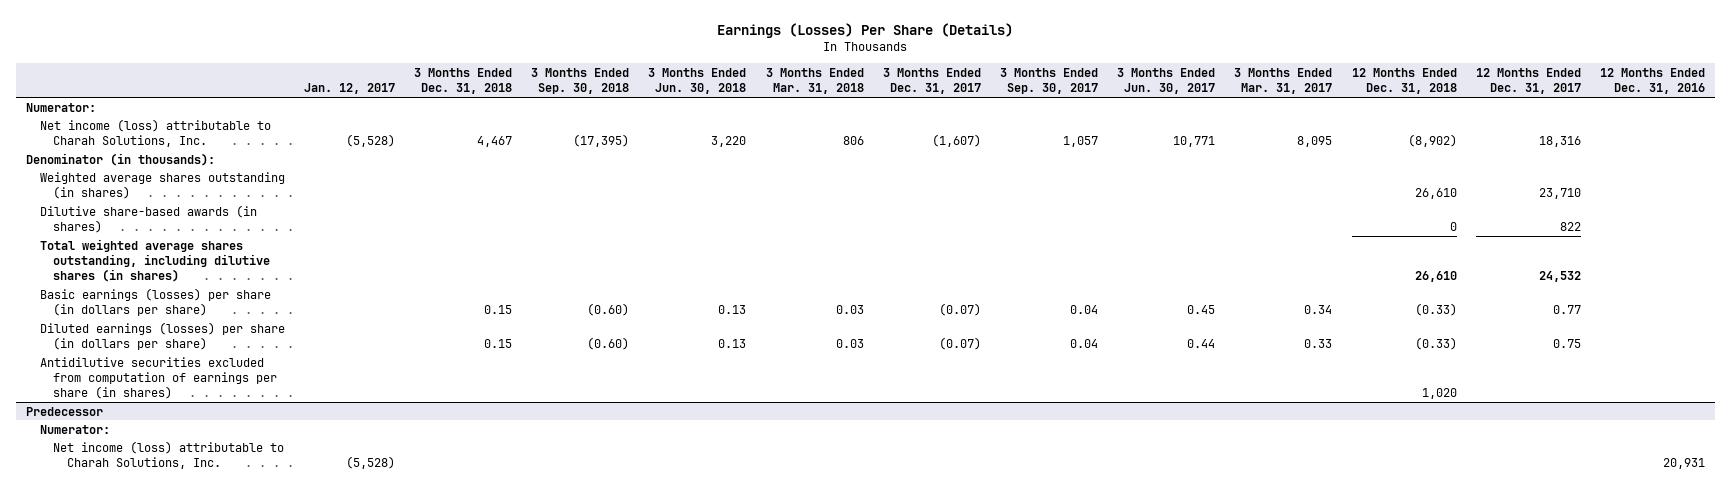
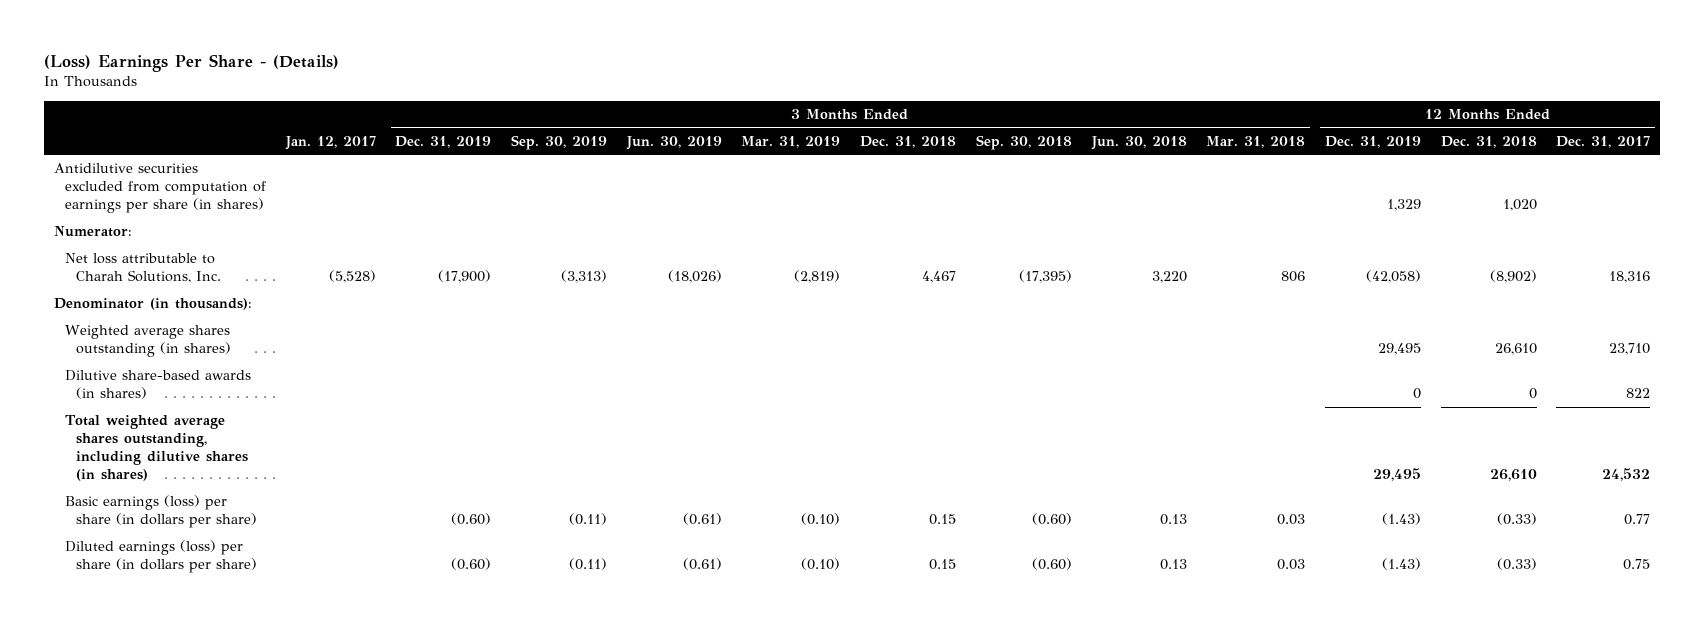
[717,22,1014,38] Earnings (Losses) Per Share (Details) -> [44,53,340,72] (Loss) Earnings Per Share - (Details)
[882,67,981,95] 3 Months Ended Dec. 31, 2017 -> none
[1000,67,1099,95] 3 Months Ended Sep. 30, 2017 -> none
[1117,67,1216,95] 3 Months Ended Jun. 30, 2017 -> none
[1234,67,1333,95] 3 Months Ended Mar. 31, 2017 -> none
[1600,67,1706,95] 12 Months Ended Dec. 31, 2016 -> none
none -> [395,135,492,148] Dec. 31, 2019
none -> [511,134,608,150] Sep. 30, 2019
none -> [625,135,722,150] Jun. 30, 2019
none -> [741,135,841,148] Mar. 31, 2019
none -> [1324,135,1421,148] Dec. 31, 2019
[39,356,278,400] Antidilutive securities excluded from computation of earnings per share (in shares) -> [54,163,267,214] Antidilutive securities excluded from computation of earnings per share (in shares)
[39,118,271,147] Net income (loss) attributable to Charah Solutions, Inc. -> [65,253,222,284] Net loss attributable to Charah Solutions, Inc.
[25,406,103,416] Predecessor -> none
[39,424,110,434] Numerator: -> none
[53,440,285,469] Net income (loss) attributable to Charah Solutions, Inc. -> none
[39,287,271,316] Basic earnings (losses) per share (in dollars per share) -> [65,495,258,529] Basic earnings (loss) per share (in dollars per share)
[39,321,285,350] Diluted earnings (losses) per share (in dollars per share) -> [65,540,258,574] Diluted earnings (loss) per share (in dollars per share)

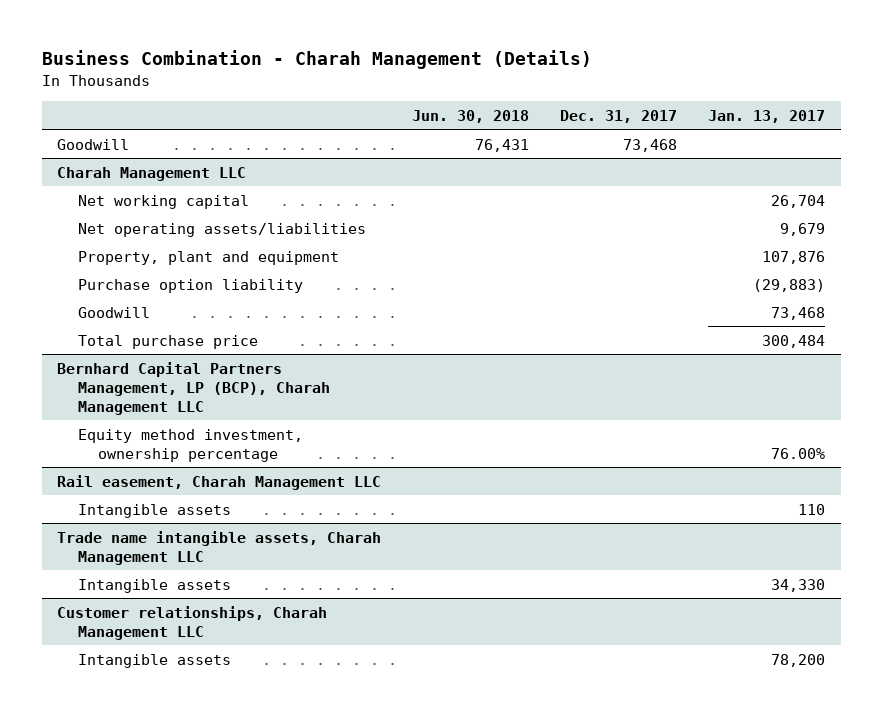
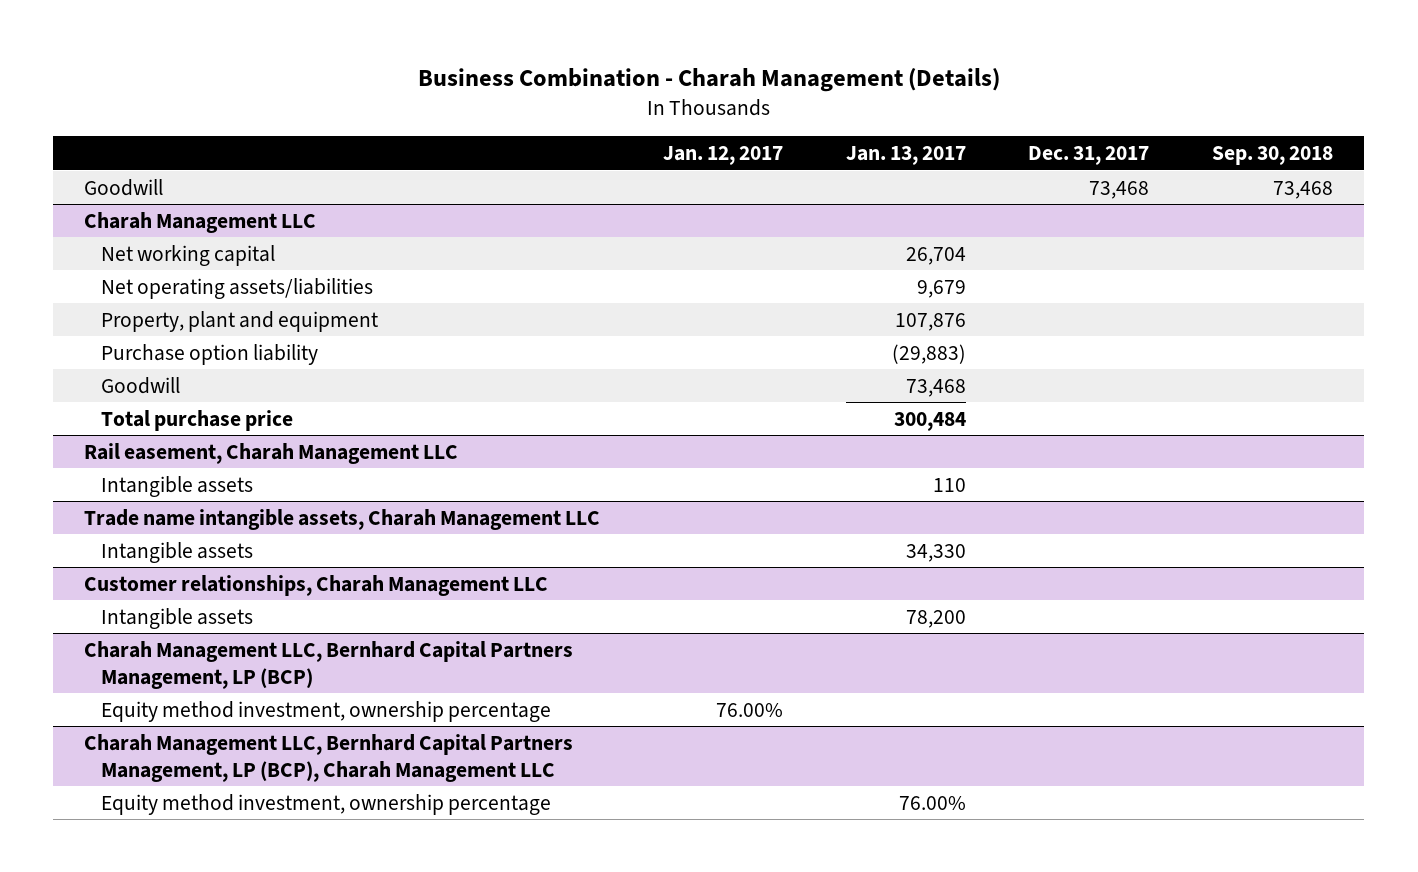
[412,109,530,123] Jun. 30, 2018 -> none
none -> [663,146,784,166] Jan. 12, 2017
none -> [1212,146,1334,166] Sep. 30, 2018
[57,361,330,415] Bernhard Capital Partners Management, LP (BCP), Charah Management LLC -> none
[77,428,303,462] Equity method investment, ownership percentage -> none
none -> [84,640,574,689] Charah Management LLC, Bernhard Capital Partners Management, LP (BCP)
none -> [100,700,551,722] Equity method investment, ownership percentage
none -> [84,733,574,782] Charah Management LLC, Bernhard Capital Partners Management, LP (BCP), Charah Management LLC
none -> [100,793,551,815] Equity method investment, ownership percentage

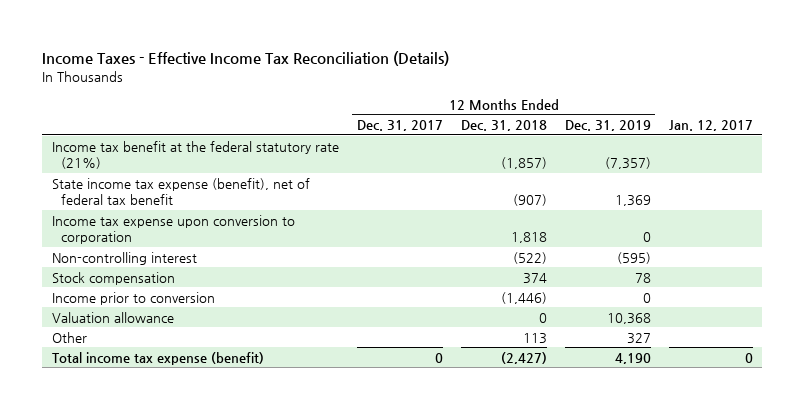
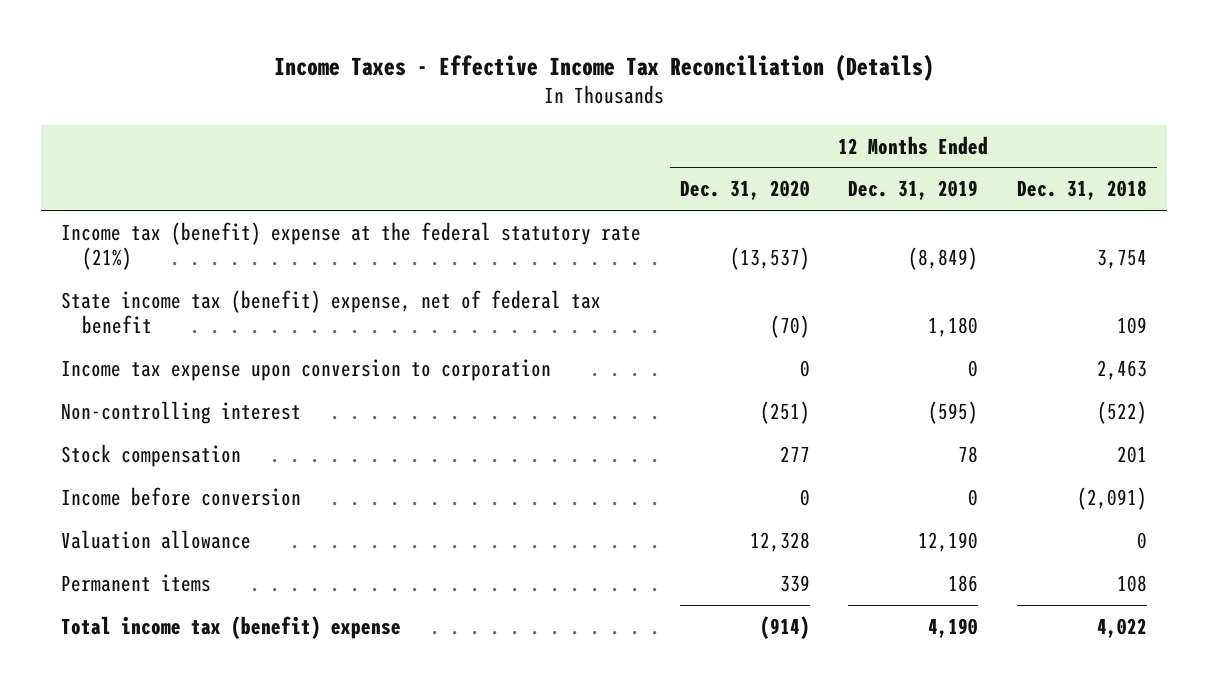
[356,120,443,132] Dec. 31, 2017 -> none
[668,120,753,132] Jan. 12, 2017 -> none
none -> [679,180,810,201] Dec. 31, 2020
[51,140,339,170] Income tax benefit at the federal statutory rate (21%) -> [60,221,641,271] Income tax (benefit) expense at the federal statutory rate (21%)
[500,157,547,170] (1,857) -> [1097,249,1148,270] 3,754
[604,157,651,170] (7,357) -> [908,247,979,271] (8,849)
[51,177,310,206] State income tax expense (benefit), net of federal tax benefit -> [60,289,601,335] State income tax (benefit) expense, net of federal tax benefit
[512,194,547,207] (907) -> [1117,317,1148,335] 109
[614,195,651,207] 1,369 -> [928,317,979,338] 1,180
[510,232,547,244] 1,818 -> [1097,359,1148,380] 2,463
[51,291,215,305] Income prior to conversion -> none
[51,331,87,343] Other -> none
[522,272,547,284] 374 -> [1117,445,1148,463] 201
none -> [60,486,301,506] Income before conversion
[606,312,651,324] 10,368 -> [918,531,979,552] 12,190
none -> [60,573,211,592] Permanent items
[51,351,264,365] Total income tax expense (benefit) -> [60,615,401,639] Total income tax (benefit) expense
[500,351,547,364] (2,427) -> [1097,617,1148,638] 4,022

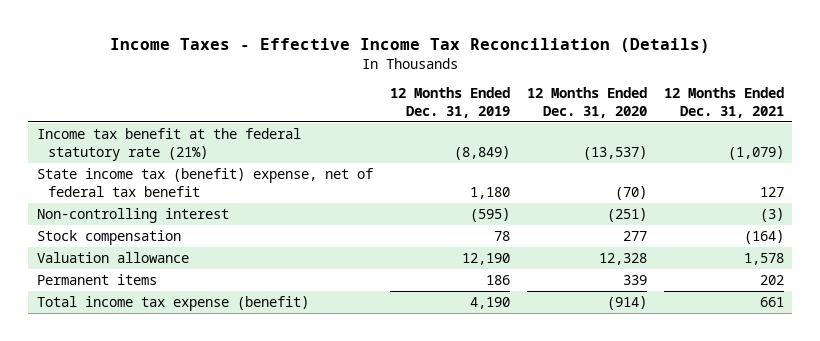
[1017,180,1148,201] Dec. 31, 2018 -> none
none -> [663,87,784,119] 12 Months Ended Dec. 31, 2021
[60,221,641,271] Income tax (benefit) expense at the federal statutory rate (21%) -> [36,127,301,161] Income tax benefit at the federal statutory rate (21%)
[60,358,551,381] Income tax expense upon conversion to corporation -> none
[60,486,301,506] Income before conversion -> none
[60,615,401,639] Total income tax (benefit) expense -> [36,295,309,311] Total income tax expense (benefit)

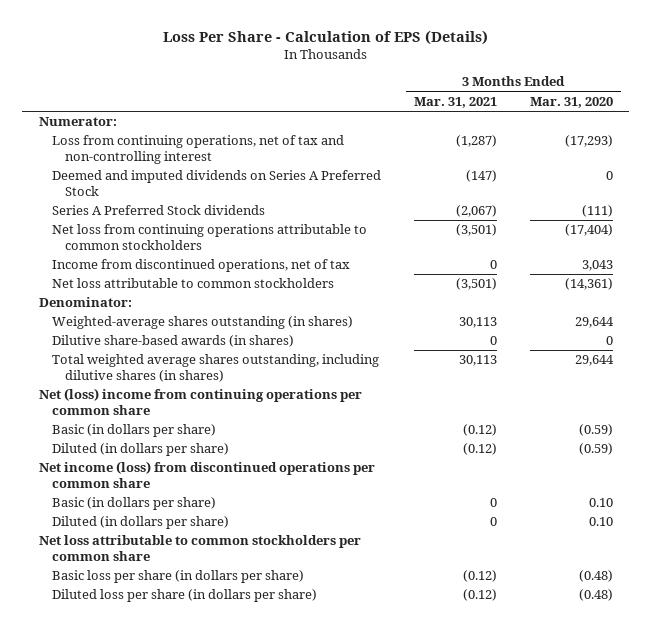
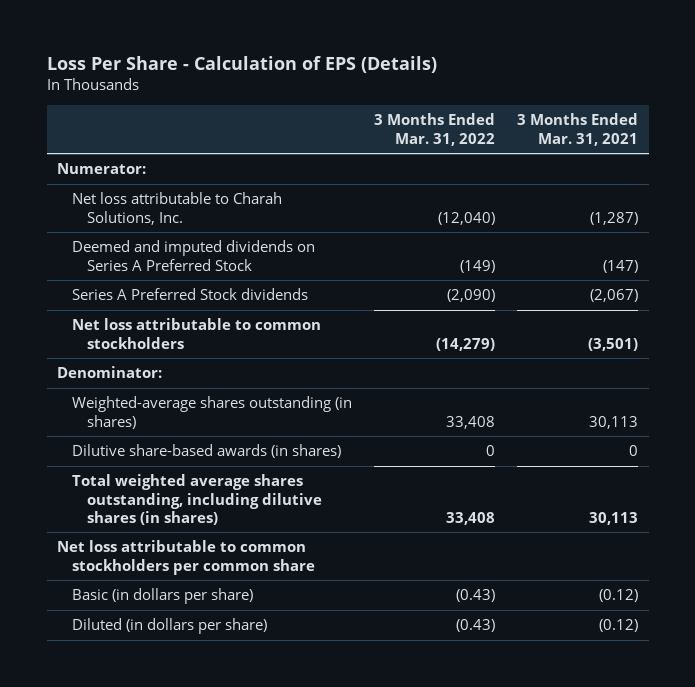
[529,96,613,108] Mar. 31, 2020 -> none
none -> [374,113,496,146] 3 Months Ended Mar. 31, 2022
[51,135,344,164] Loss from continuing operations, net of tax and non-controlling interest -> [72,192,283,225] Net loss attributable to Charah Solutions, Inc.
[51,224,367,250] Net loss from continuing operations attributable to common stockholders -> none
[51,259,350,273] Income from discontinued operations, net of tax -> none
[38,388,362,415] Net (loss) income from continuing operations per common share -> none
[38,535,361,561] Net loss attributable to common stockholders per common share -> [57,540,316,575] Net loss attributable to common stockholders per common share
[38,461,375,488] Net income (loss) from discontinued operations per common share -> none
[51,497,216,511] Basic (in dollars per share) -> none
[51,516,229,530] Diluted (in dollars per share) -> none
[51,570,304,584] Basic loss per share (in dollars per share) -> none
[51,589,317,603] Diluted loss per share (in dollars per share) -> none

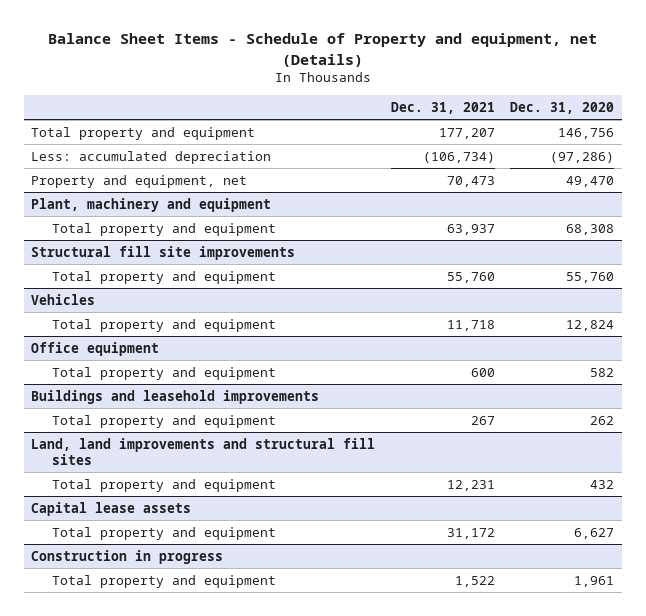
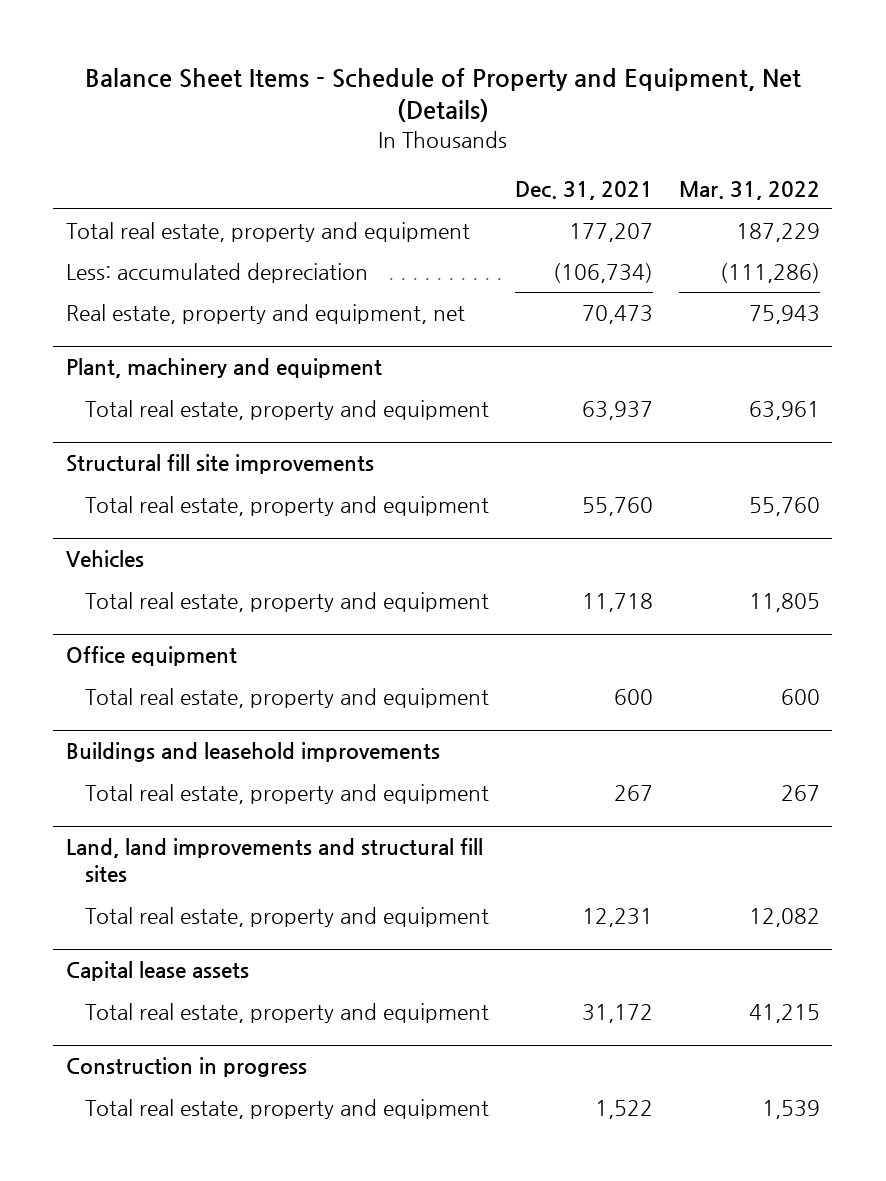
[47,33,597,67] Balance Sheet Items - Schedule of Property and equipment, net (Details) -> [84,67,801,123] Balance Sheet Items - Schedule of Property and Equipment, Net (Details)
[510,102,615,115] Dec. 31, 2020 -> none
none -> [678,180,820,200] Mar. 31, 2022
[31,126,256,140] Total property and equipment -> [66,221,471,242] Total real estate, property and equipment
[31,174,248,188] Property and equipment, net -> [66,303,466,324] Real estate, property and equipment, net
[52,222,277,236] Total property and equipment -> [85,399,490,420] Total real estate, property and equipment
[52,270,277,284] Total property and equipment -> [85,495,490,516] Total real estate, property and equipment
[52,318,277,332] Total property and equipment -> [85,591,490,612] Total real estate, property and equipment
[52,366,277,380] Total property and equipment -> [85,687,490,708] Total real estate, property and equipment
[52,414,277,428] Total property and equipment -> [85,783,490,804] Total real estate, property and equipment
[52,478,277,492] Total property and equipment -> [85,906,490,927] Total real estate, property and equipment
[52,526,277,540] Total property and equipment -> [85,1002,490,1023] Total real estate, property and equipment
[52,574,277,588] Total property and equipment -> [85,1098,490,1119] Total real estate, property and equipment

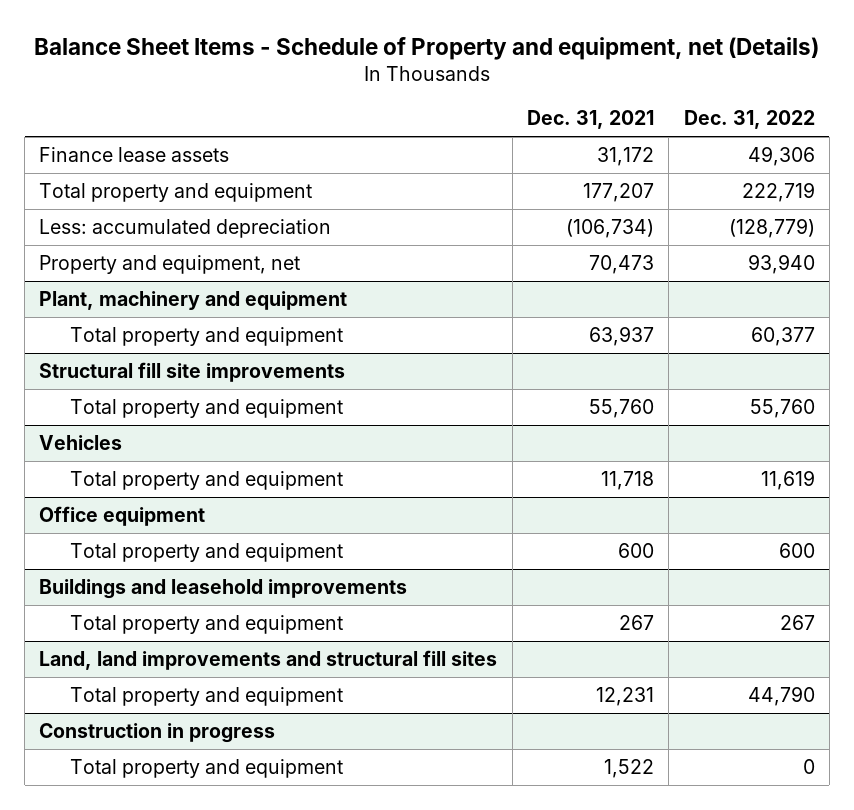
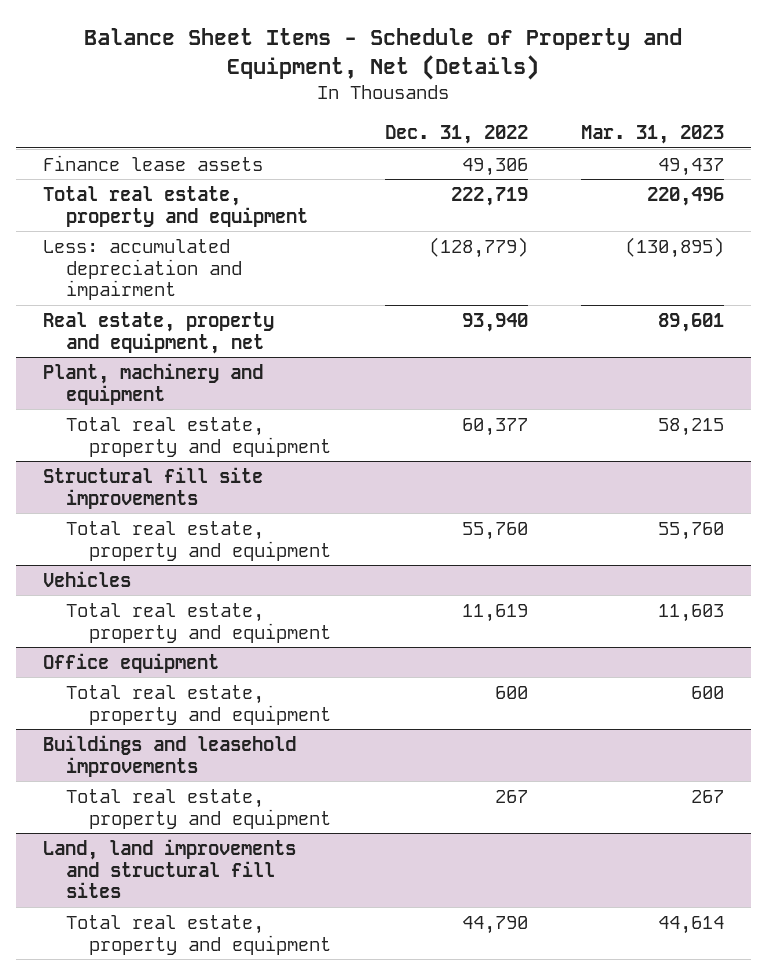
[33,36,819,60] Balance Sheet Items - Schedule of Property and equipment, net (Details) -> [84,27,683,80] Balance Sheet Items - Schedule of Property and Equipment, Net (Details)
[526,110,654,130] Dec. 31, 2021 -> none
none -> [581,125,725,145] Mar. 31, 2023
[39,182,313,202] Total property and equipment -> [42,185,308,227] Total real estate, property and equipment
[39,218,332,238] Less: accumulated depreciation -> [42,238,242,301] Less: accumulated depreciation and impairment
[39,254,301,274] Property and equipment, net -> [42,311,274,354] Real estate, property and equipment, net
[69,326,343,346] Total property and equipment -> [65,416,331,457] Total real estate, property and equipment
[69,398,343,418] Total property and equipment -> [65,520,331,561] Total real estate, property and equipment
[69,470,343,490] Total property and equipment -> [65,602,331,643] Total real estate, property and equipment
[69,542,343,562] Total property and equipment -> [65,684,331,725] Total real estate, property and equipment
[69,614,343,634] Total property and equipment -> [65,788,331,829] Total real estate, property and equipment
[39,722,276,743] Construction in progress -> none
[69,758,343,778] Total property and equipment -> none
[69,686,343,706] Total property and equipment -> [65,914,331,955] Total real estate, property and equipment

